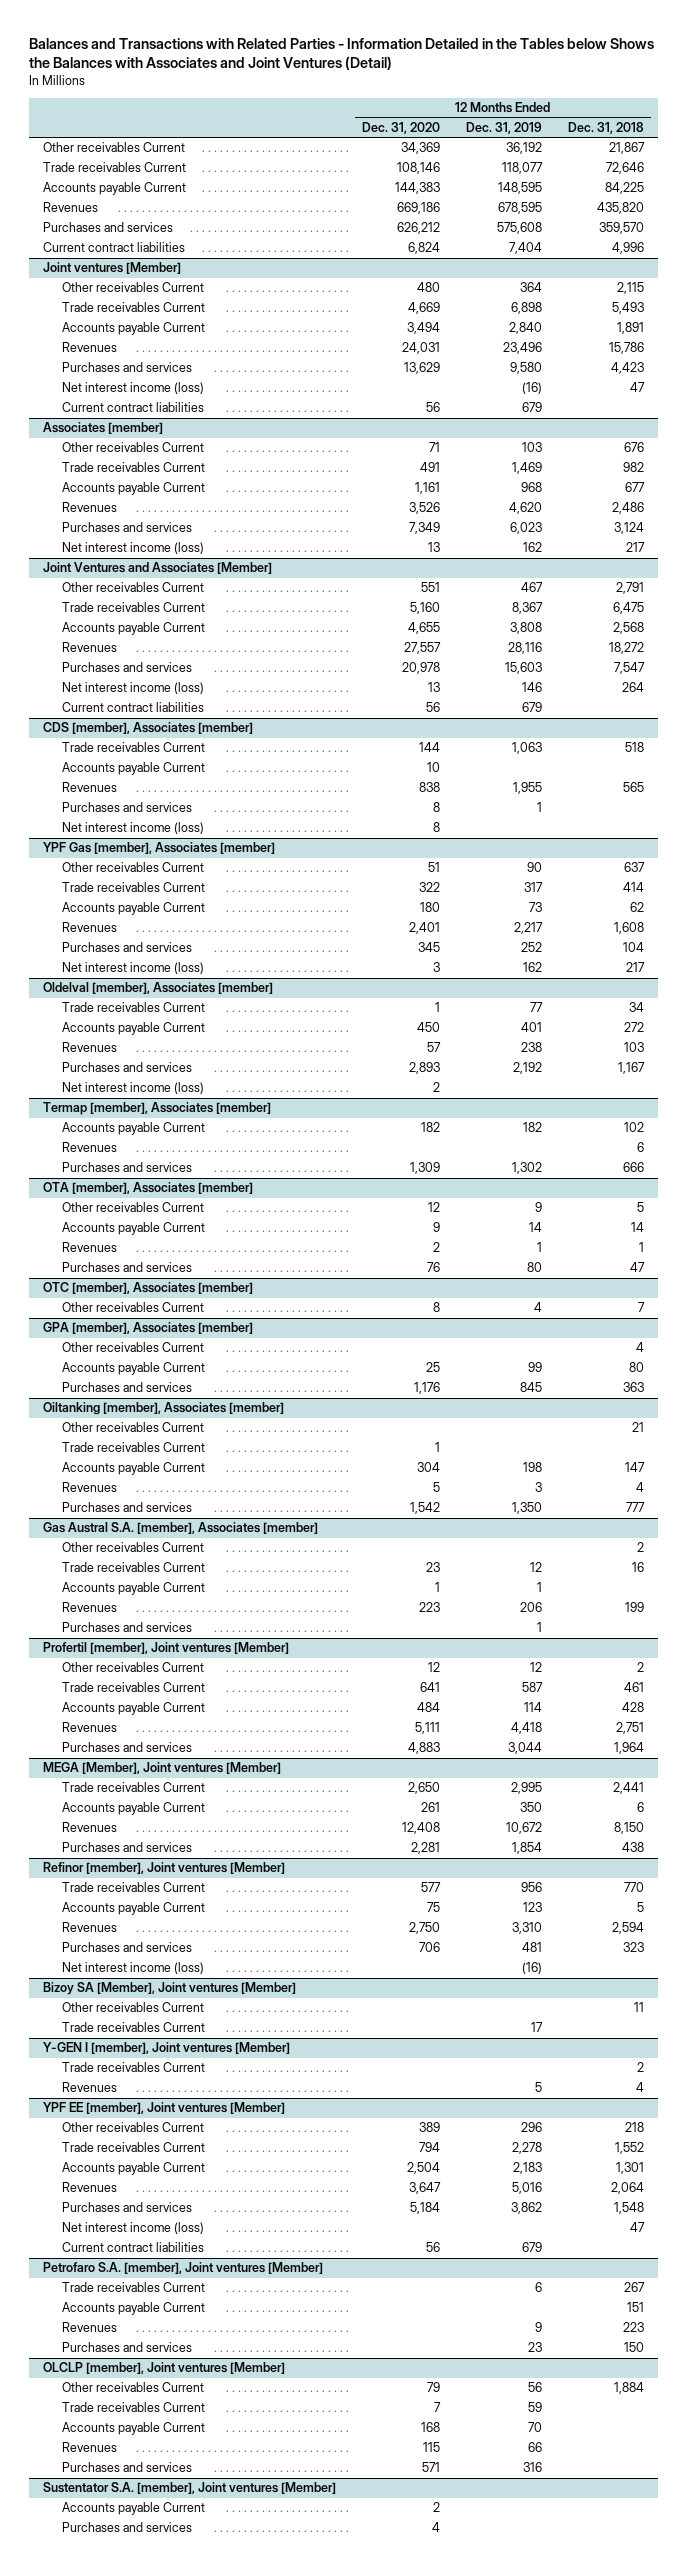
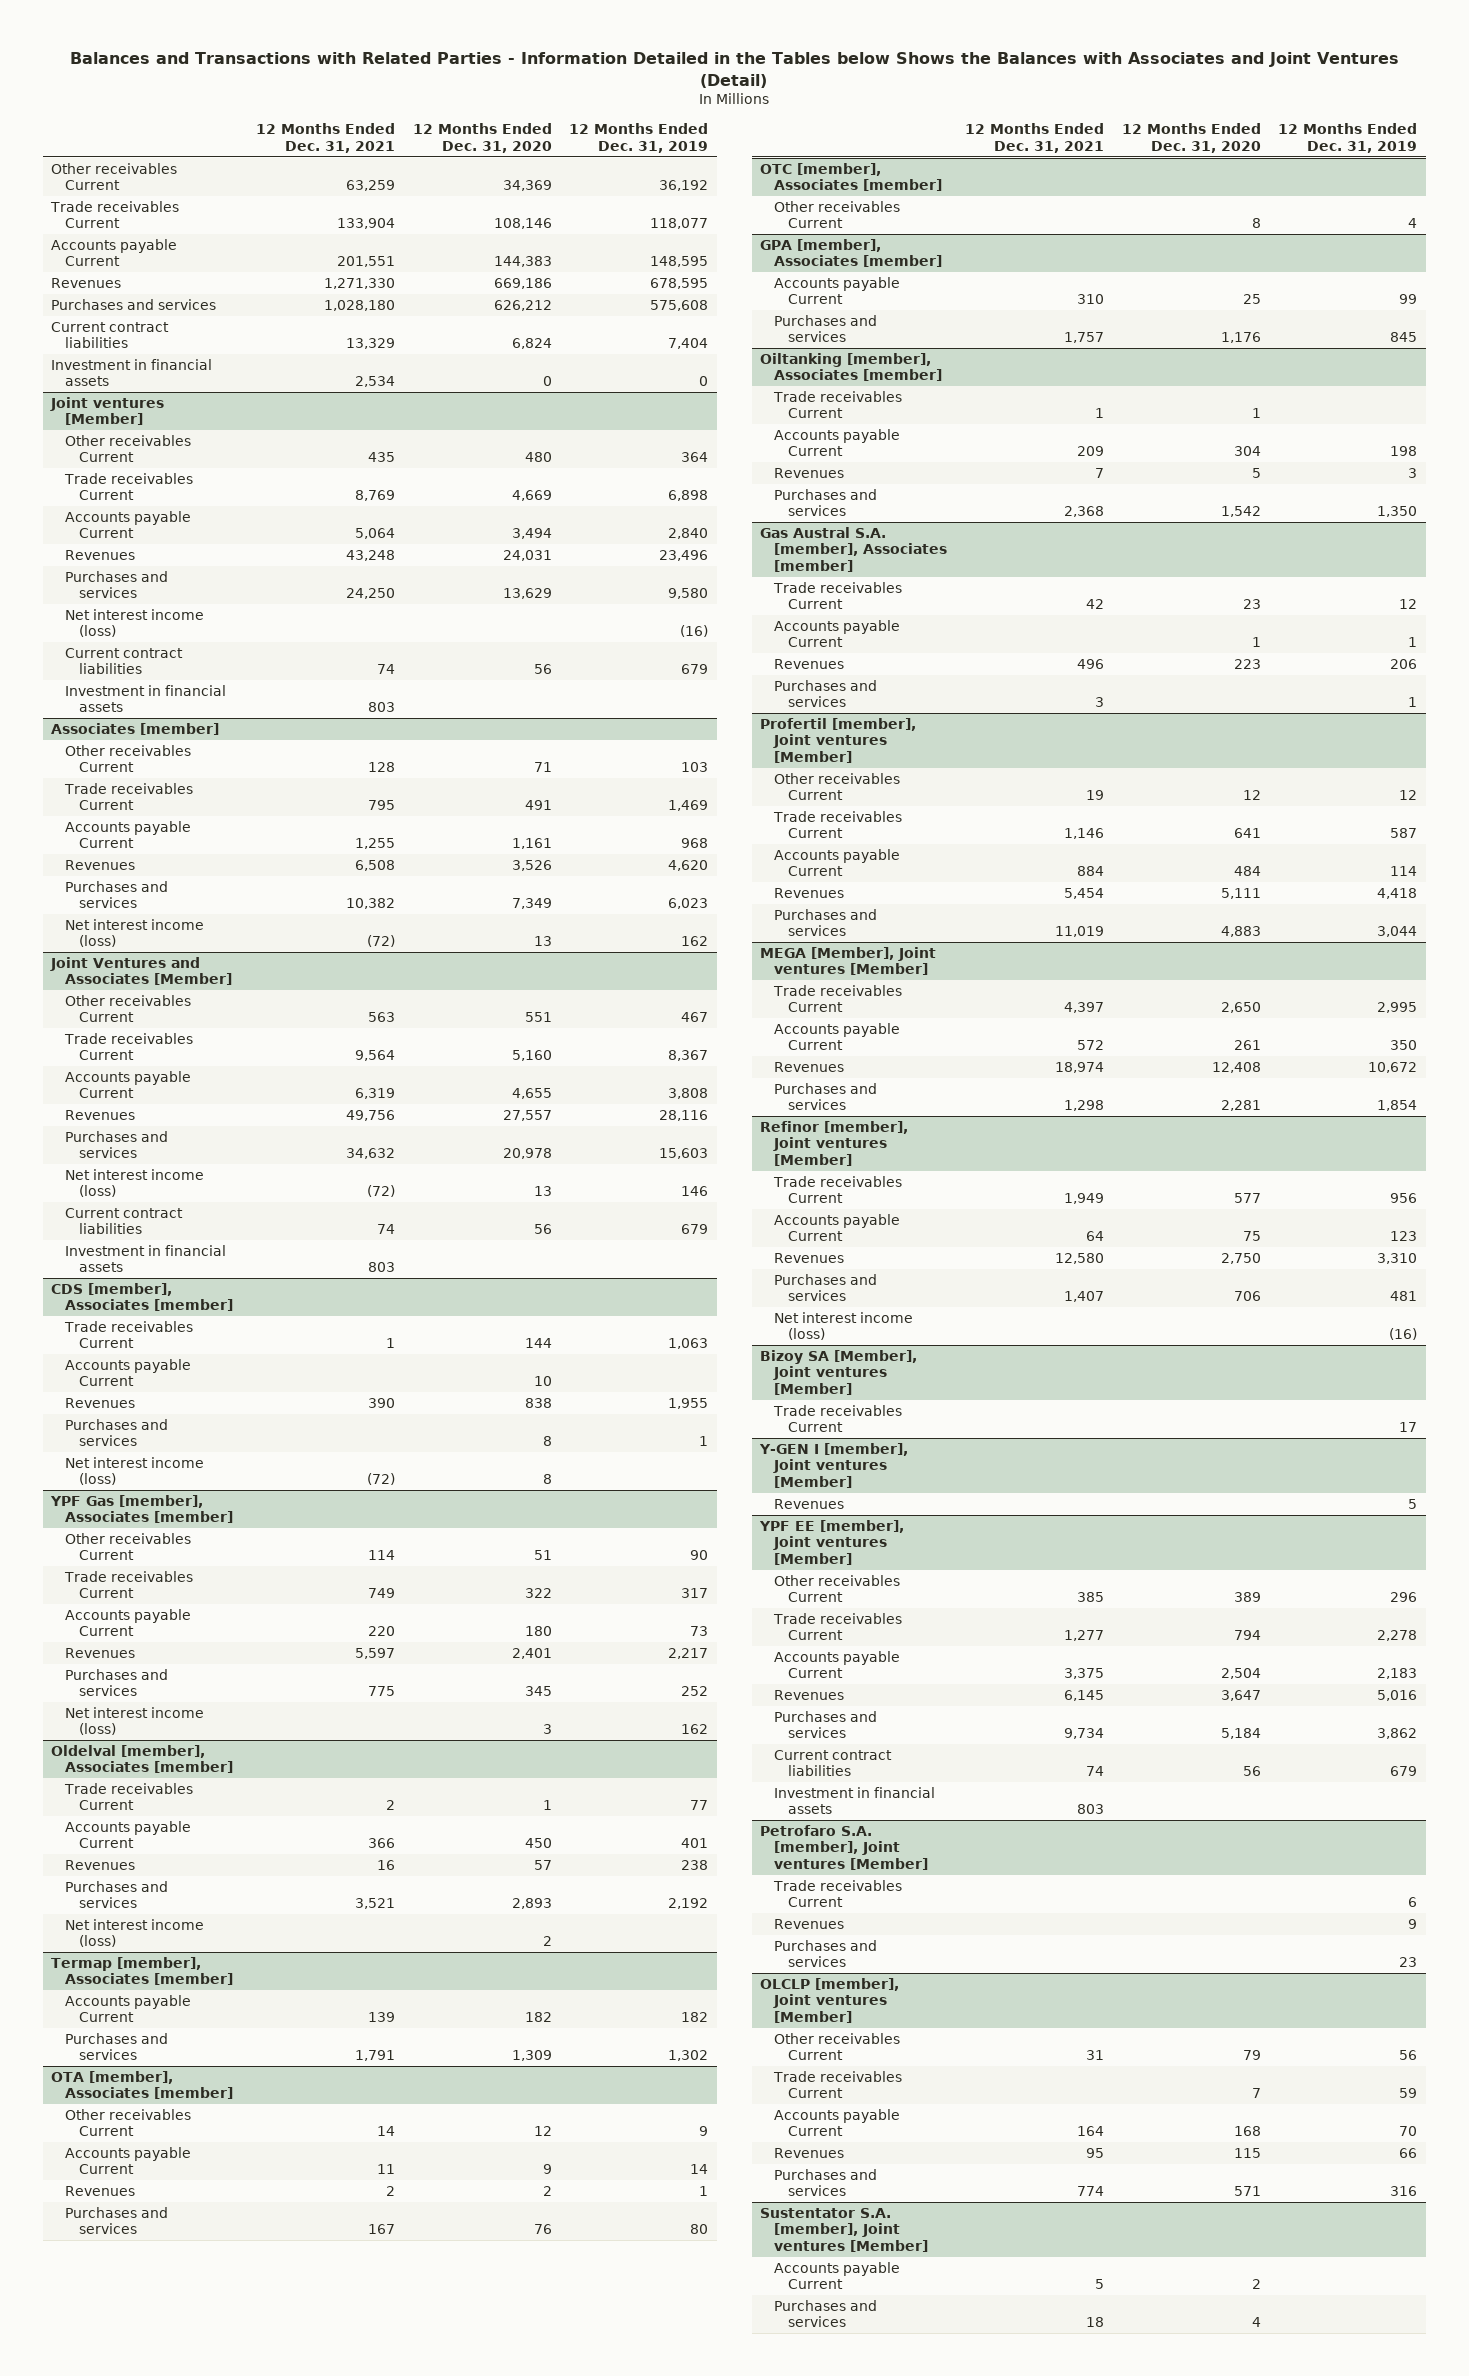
[568,122,645,135] Dec. 31, 2018 -> none
none -> [255,123,395,153] 12 Months Ended Dec. 31, 2021
none -> [51,359,213,387] Investment in financial assets
none -> [65,685,227,713] Investment in financial assets
none -> [65,1245,227,1273] Investment in financial assets
[61,1142,117,1153] Revenues -> none
[61,1342,204,1353] Other receivables Current -> none
[61,1422,204,1433] Other receivables Current -> none
[61,1542,204,1553] Other receivables Current -> none
[61,2002,204,2013] Other receivables Current -> none
[61,2062,205,2073] Trade receivables Current -> none
[61,2222,204,2235] Net interest income (loss) -> none
none -> [774,1787,936,1815] Investment in financial assets
[61,2302,205,2316] Accounts payable Current -> none

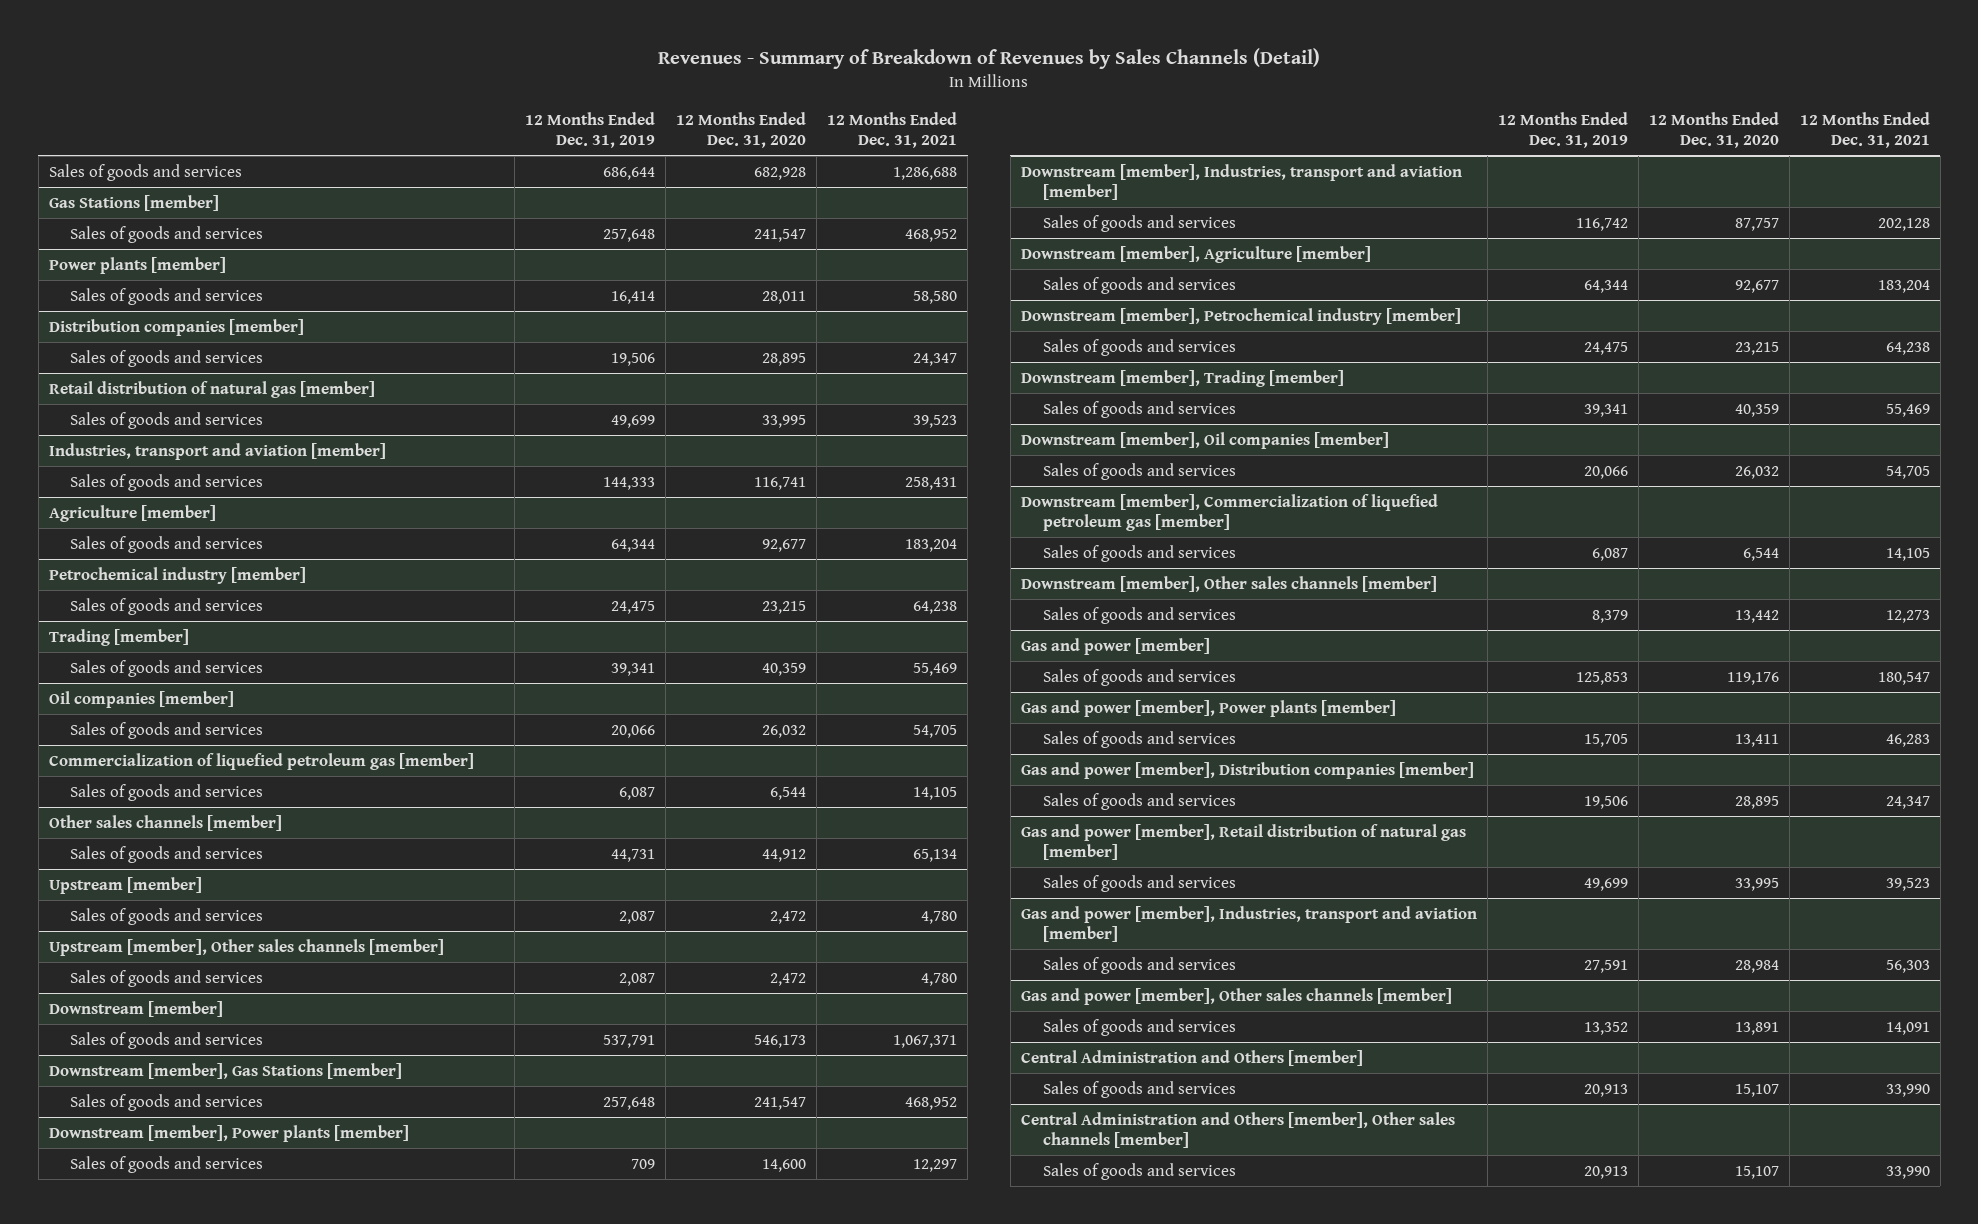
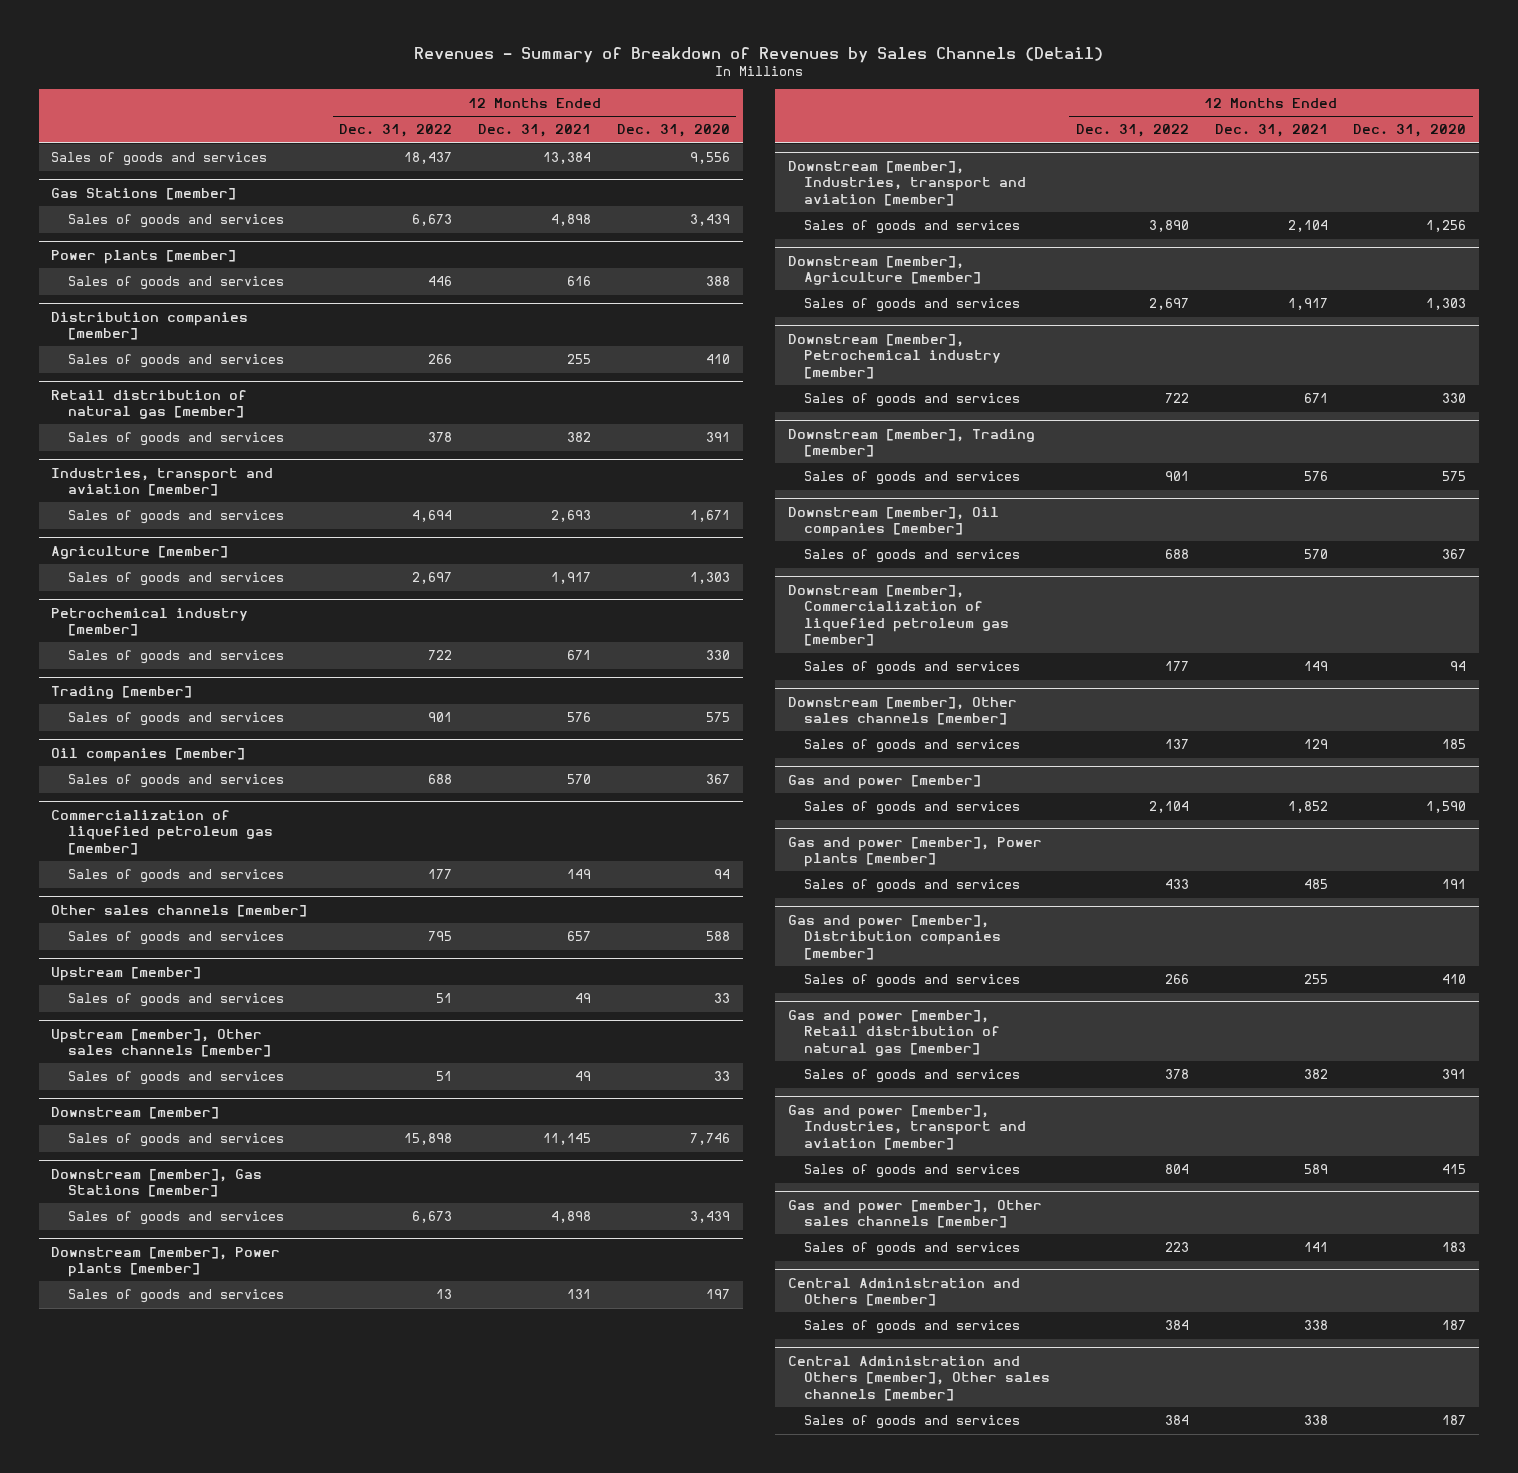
[525,112,656,149] 12 Months Ended Dec. 31, 2019 -> none
none -> [339,124,453,138] Dec. 31, 2022
[754,166,807,180] 682,928 -> [689,152,730,165] 9,556
[893,166,958,180] 1,286,688 -> [543,152,592,165] 13,384
[754,228,807,242] 241,547 -> [689,214,730,227] 3,439
[905,228,958,242] 468,952 -> [551,214,592,227] 4,898
[762,290,807,304] 28,011 -> [705,276,730,287] 388
[913,290,958,304] 58,580 -> [567,276,592,287] 616
[762,352,807,366] 28,895 -> [705,354,730,365] 410
[913,352,958,366] 24,347 -> [567,354,592,365] 255
[762,414,807,428] 33,995 -> [705,432,730,443] 391
[913,414,958,428] 39,523 -> [567,432,592,443] 382
[754,476,807,490] 116,741 -> [689,510,730,523] 1,671
[905,476,958,490] 258,431 -> [551,510,592,523] 2,693
[762,538,807,552] 92,677 -> [689,572,730,585] 1,303
[905,538,958,552] 183,204 -> [551,572,592,585] 1,917
[762,600,807,614] 23,215 -> [705,650,730,661] 330
[913,600,958,614] 64,238 -> [567,650,592,661] 671
[762,662,807,676] 40,359 -> [705,712,730,723] 575
[913,662,958,676] 55,469 -> [567,712,592,723] 576
[762,724,807,738] 26,032 -> [705,774,730,785] 367
[913,724,958,738] 54,705 -> [567,774,592,785] 570
[770,786,807,800] 6,544 -> [713,869,730,880] 94
[913,786,958,800] 14,105 -> [567,869,592,880] 149
[762,848,807,862] 44,912 -> [705,931,730,942] 588
[913,848,958,862] 65,134 -> [567,931,592,942] 657
[770,910,807,924] 2,472 -> [713,993,730,1004] 33
[921,910,958,924] 4,780 -> [575,993,592,1004] 49
[770,972,807,986] 2,472 -> [713,1071,730,1082] 33
[921,972,958,986] 4,780 -> [575,1071,592,1082] 49
[754,1034,807,1048] 546,173 -> [689,1133,730,1146] 7,746
[893,1034,958,1048] 1,067,371 -> [543,1133,592,1146] 11,145
[754,1096,807,1110] 241,547 -> [689,1211,730,1224] 3,439
[905,1096,958,1110] 468,952 -> [551,1211,592,1224] 4,898
[762,1158,807,1172] 14,600 -> [705,1289,730,1300] 197
[913,1158,958,1172] 12,297 -> [567,1289,592,1300] 131
[1734,217,1779,231] 87,757 -> [1426,220,1467,233] 1,256
[1877,217,1930,231] 202,128 -> [1287,220,1328,233] 2,104
[1734,279,1779,293] 92,677 -> [1426,298,1467,311] 1,303
[1877,279,1930,293] 183,204 -> [1287,298,1328,311] 1,917
[1734,341,1779,355] 23,215 -> [1442,393,1467,404] 330
[1885,341,1930,355] 64,238 -> [1303,393,1328,404] 671
[1734,403,1779,417] 40,359 -> [1442,471,1467,482] 575
[1885,403,1930,417] 55,469 -> [1303,471,1328,482] 576
[1734,465,1779,479] 26,032 -> [1442,549,1467,560] 367
[1885,465,1930,479] 54,705 -> [1303,549,1328,560] 570
[1742,547,1779,561] 6,544 -> [1450,661,1467,672] 94
[1885,547,1930,561] 14,105 -> [1303,661,1328,672] 149
[1734,609,1779,623] 13,442 -> [1442,739,1467,750] 185
[1885,609,1930,623] 12,273 -> [1303,739,1328,750] 129
[1726,671,1779,685] 119,176 -> [1426,801,1467,814] 1,590
[1877,671,1930,685] 180,547 -> [1287,801,1328,814] 1,852
[1734,733,1779,747] 13,411 -> [1442,879,1467,890] 191
[1885,733,1930,747] 46,283 -> [1303,879,1328,890] 485
[1734,795,1779,809] 28,895 -> [1442,974,1467,985] 410
[1885,795,1930,809] 24,347 -> [1303,974,1328,985] 255
[1734,877,1779,891] 33,995 -> [1442,1069,1467,1080] 391
[1885,877,1930,891] 39,523 -> [1303,1069,1328,1080] 382
[1734,959,1779,973] 28,984 -> [1442,1164,1467,1175] 415
[1885,959,1930,973] 56,303 -> [1303,1164,1328,1175] 589
[1734,1021,1779,1035] 13,891 -> [1442,1242,1467,1253] 183
[1885,1021,1930,1035] 14,091 -> [1303,1242,1328,1253] 141
[1734,1083,1779,1097] 15,107 -> [1442,1320,1467,1331] 187
[1885,1083,1930,1097] 33,990 -> [1303,1320,1328,1331] 338
[1734,1165,1779,1179] 15,107 -> [1442,1415,1467,1426] 187
[1885,1165,1930,1179] 33,990 -> [1303,1415,1328,1426] 338

